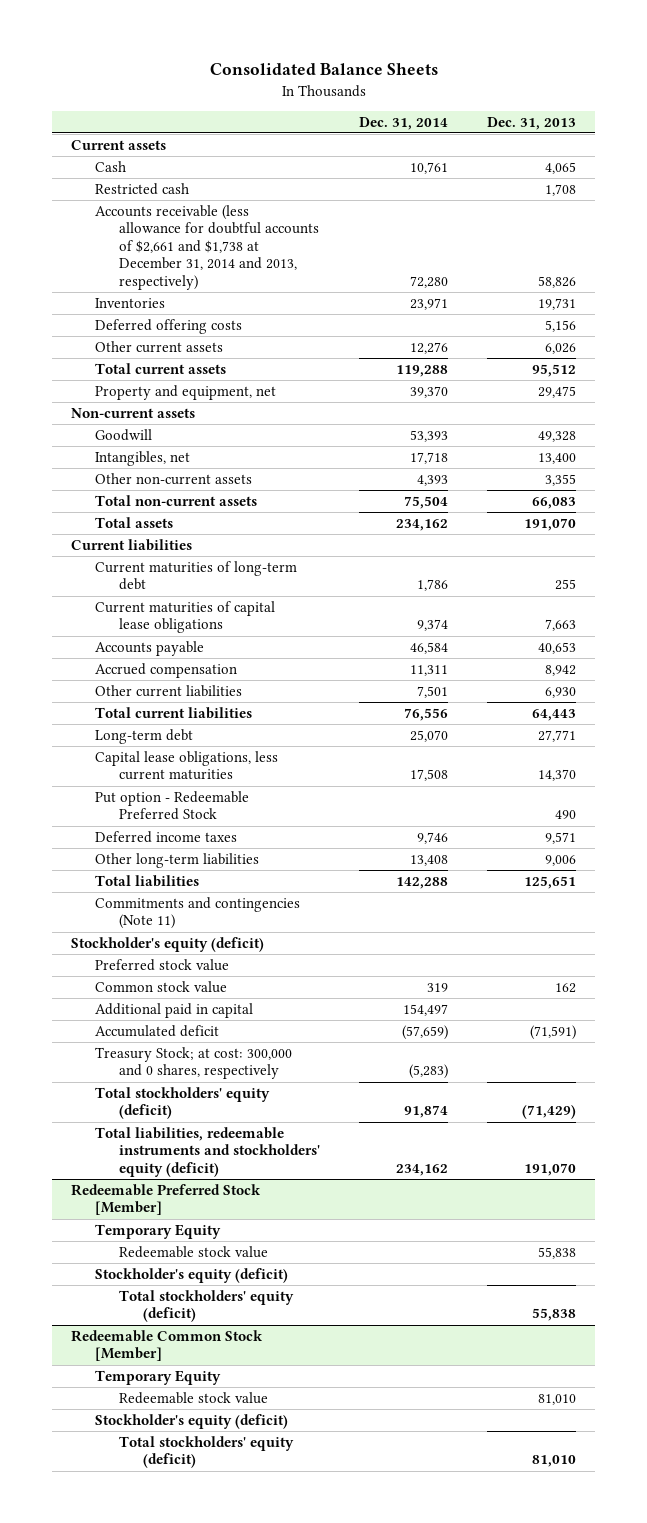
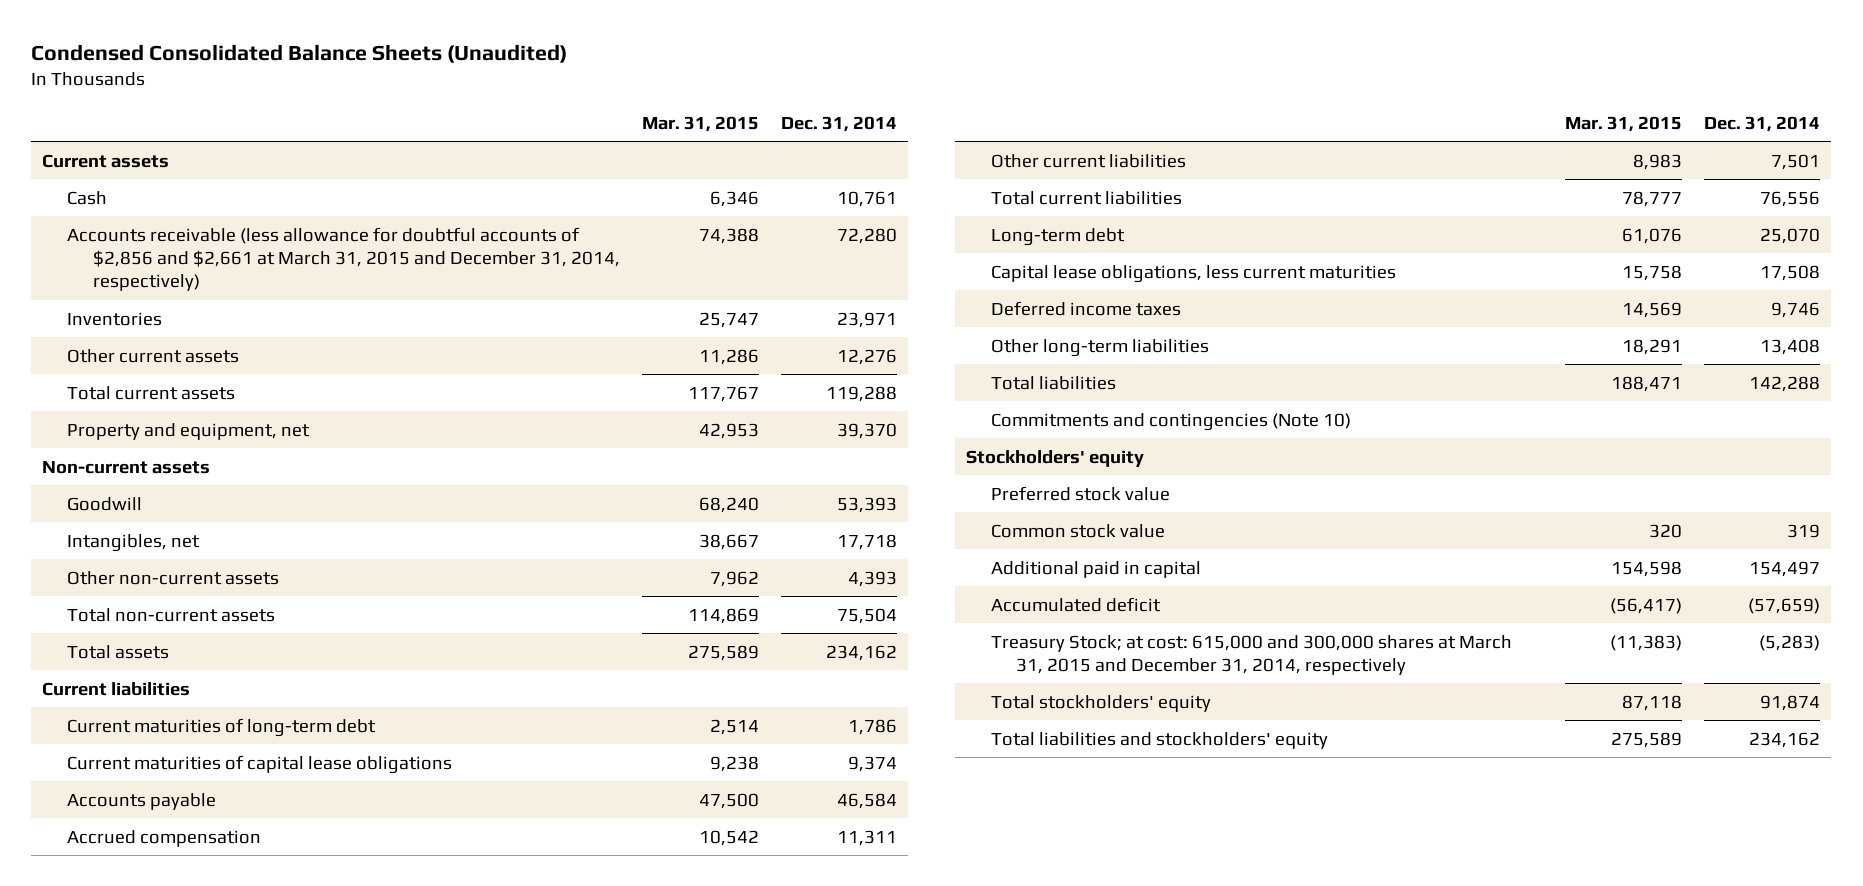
[209,63,438,76] Consolidated Balance Sheets -> [31,44,568,64] Condensed Consolidated Balance Sheets (Unaudited)
[486,116,576,130] Dec. 31, 2013 -> none
none -> [641,115,759,132] Mar. 31, 2015
[95,183,190,196] Restricted cash -> none
[95,205,320,290] Accounts receivable (less allowance for doubtful accounts of $2,661 and $1,738 at December 31, 2014 and 2013, respectively) -> [67,226,620,291] Accounts receivable (less allowance for doubtful accounts of $2,856 and $2,661 at March 31, 2015 and December 31, 2014, respectively)
[95,319,243,335] Deferred offering costs -> none
[95,791,250,821] Put option - Redeemable Preferred Stock -> none
[95,897,301,930] Commitments and contingencies (Note 11) -> [990,412,1351,431] Commitments and contingencies (Note 10)
[71,937,265,953] Stockholder's equity (deficit) -> [965,449,1144,467] Stockholders' equity
[71,1184,262,1216] Redeemable Preferred Stock [Member] -> none
[95,1224,222,1240] Temporary Equity -> none
[119,1246,269,1259] Redeemable stock value -> none
[95,1268,289,1284] Stockholder's equity (deficit) -> none
[119,1290,295,1323] Total stockholders' equity (deficit) -> none
[71,1330,264,1362] Redeemable Common Stock [Member] -> none
[95,1370,222,1386] Temporary Equity -> none
[119,1392,269,1405] Redeemable stock value -> none
[95,1414,289,1430] Stockholder's equity (deficit) -> none
[119,1436,295,1469] Total stockholders' equity (deficit) -> none
[95,1047,293,1080] Treasury Stock; at cost: 300,000 and 0 shares, respectively -> [990,634,1512,675] Treasury Stock; at cost: 615,000 and 300,000 shares at March 31, 2015 and December 31, 2014, respectively
[95,1087,271,1120] Total stockholders' equity (deficit) -> [990,694,1211,712] Total stockholders' equity
[95,1127,321,1177] Total liabilities, redeemable instruments and stockholders' equity (deficit) -> [990,731,1328,749] Total liabilities and stockholders' equity

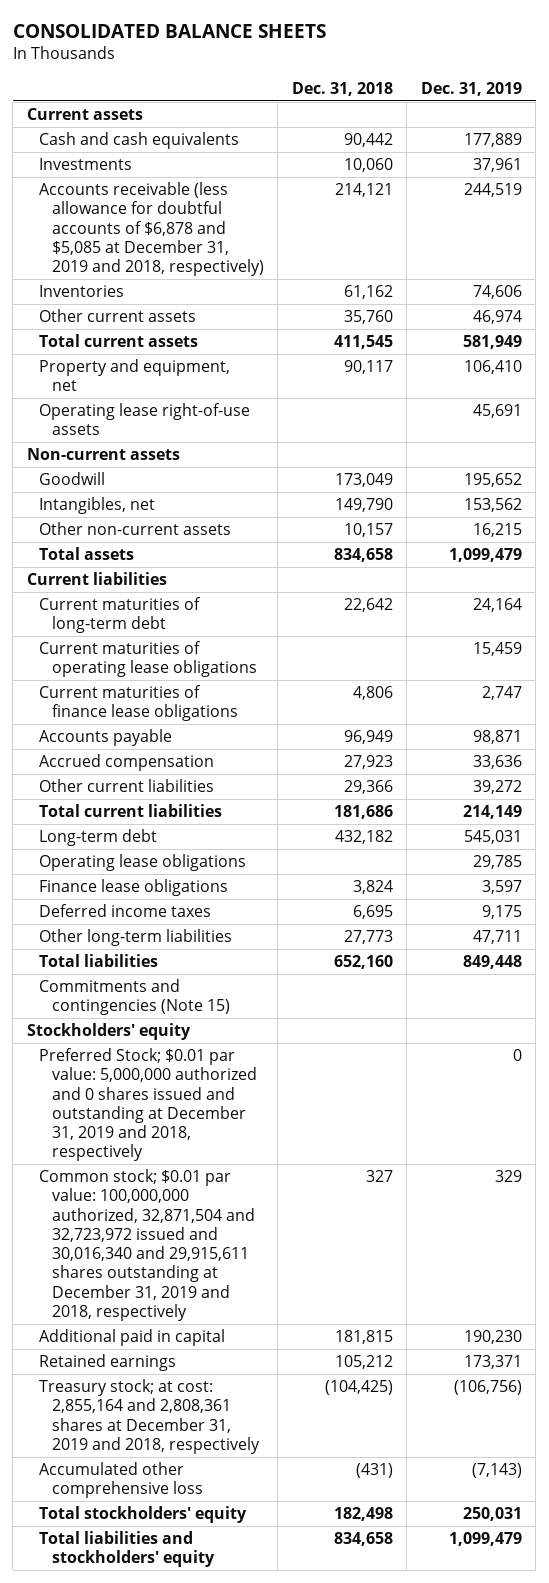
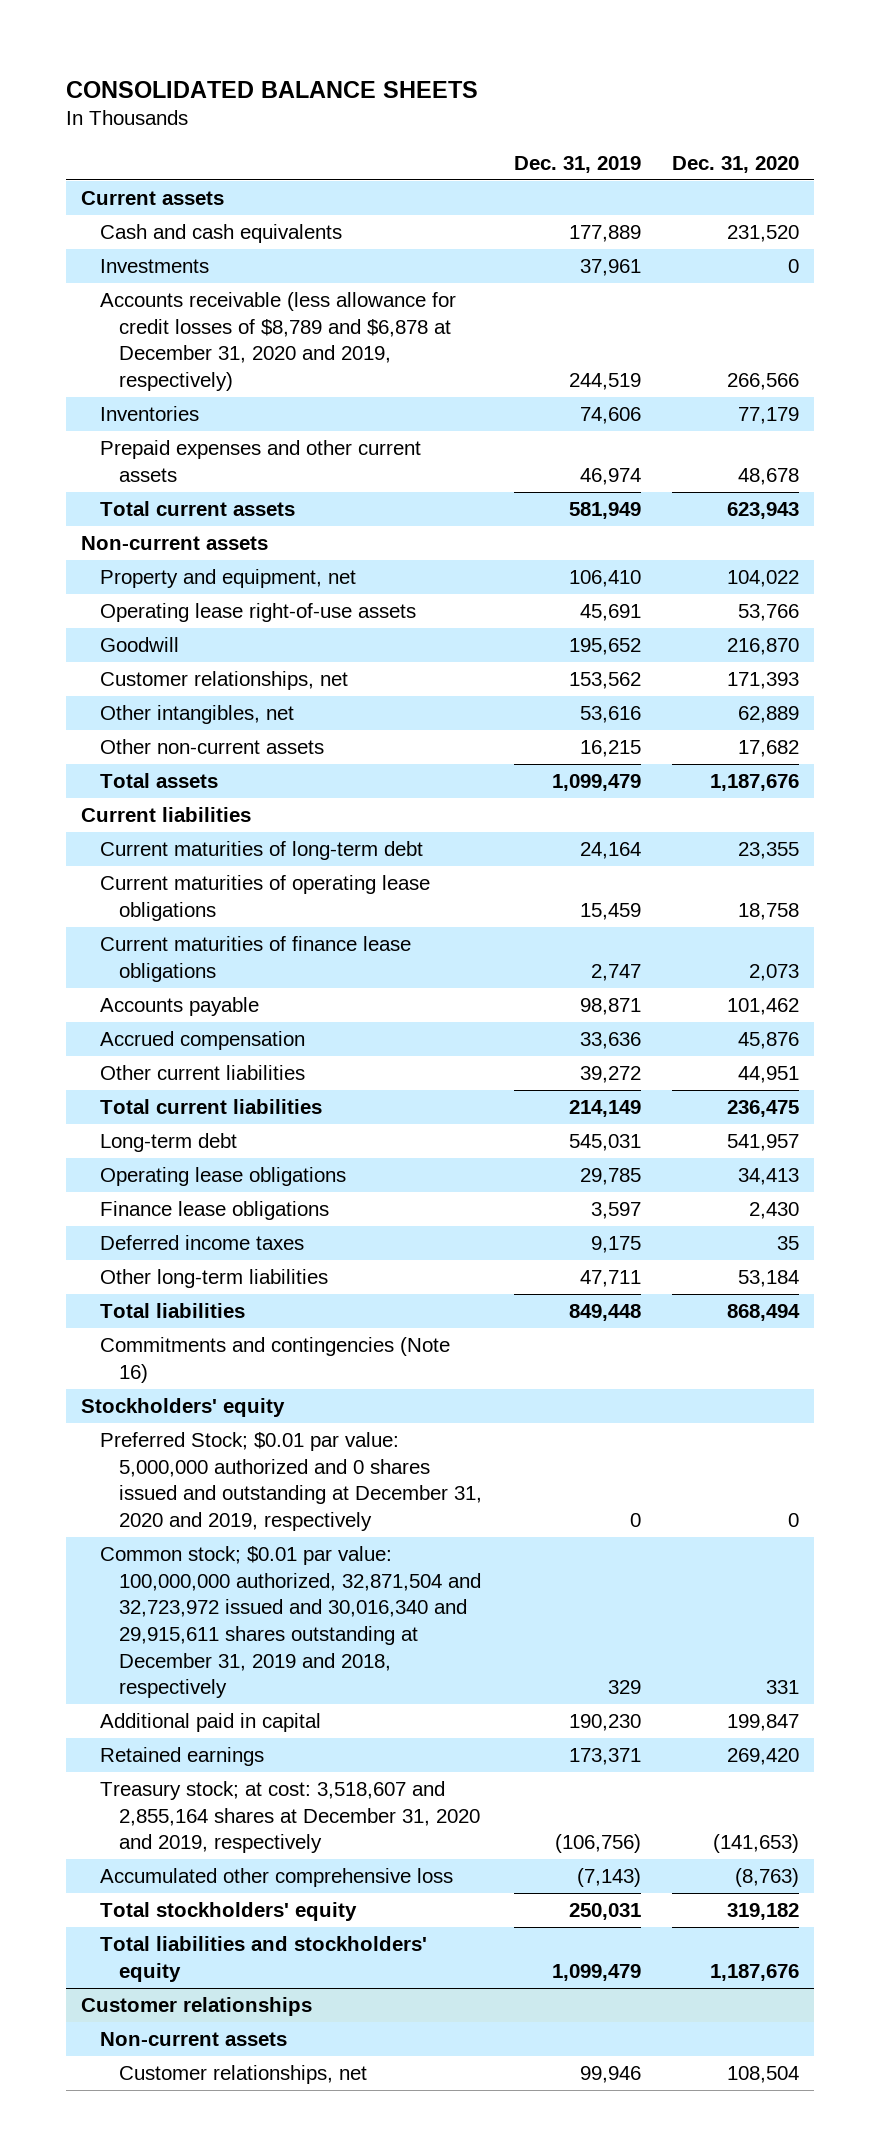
[291,81,393,96] Dec. 31, 2018 -> none
none -> [671,156,799,174] Dec. 31, 2020
[39,182,264,277] Accounts receivable (less allowance for doubtful accounts of $6,878 and $5,085 at December 31, 2019 and 2018, respectively) -> [100,292,457,391] Accounts receivable (less allowance for credit losses of $8,789 and $6,878 at December 31, 2020 and 2019, respectively)
[39,309,197,323] Other current assets -> [100,440,422,482] Prepaid expenses and other current assets
[26,448,180,461] Non-current assets -> [81,536,269,551] Non-current assets
[39,497,156,515] Intangibles, net -> [100,671,349,691] Customer relationships, net
none -> [100,705,295,725] Other intangibles, net
[39,979,230,1016] Commitments and contingencies (Note 15) -> [100,1337,451,1383] Commitments and contingencies (Note 16)
[39,1048,257,1162] Preferred Stock; $0.01 par value: 5,000,000 authorized and 0 shares issued and outstanding at December 31, 2019 and 2018, respectively -> [100,1432,483,1531] Preferred Stock; $0.01 par value: 5,000,000 authorized and 0 shares issued and outstanding at December 31, 2020 and 2019, respectively
[39,1379,260,1454] Treasury stock; at cost: 2,855,164 and 2,808,361 shares at December 31, 2019 and 2018, respectively -> [100,1781,481,1854] Treasury stock; at cost: 3,518,607 and 2,855,164 shares at December 31, 2020 and 2019, respectively
none -> [81,1997,313,2017] Customer relationships
none -> [100,2032,288,2047] Non-current assets
none -> [119,2065,368,2085] Customer relationships, net

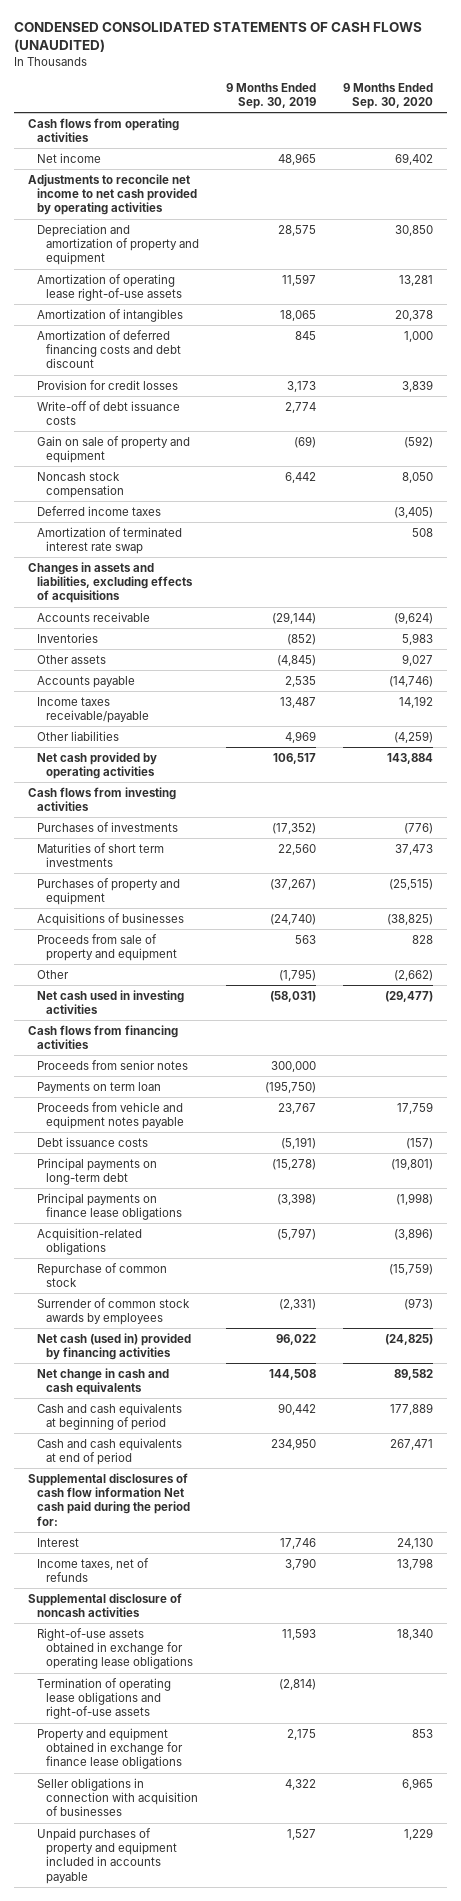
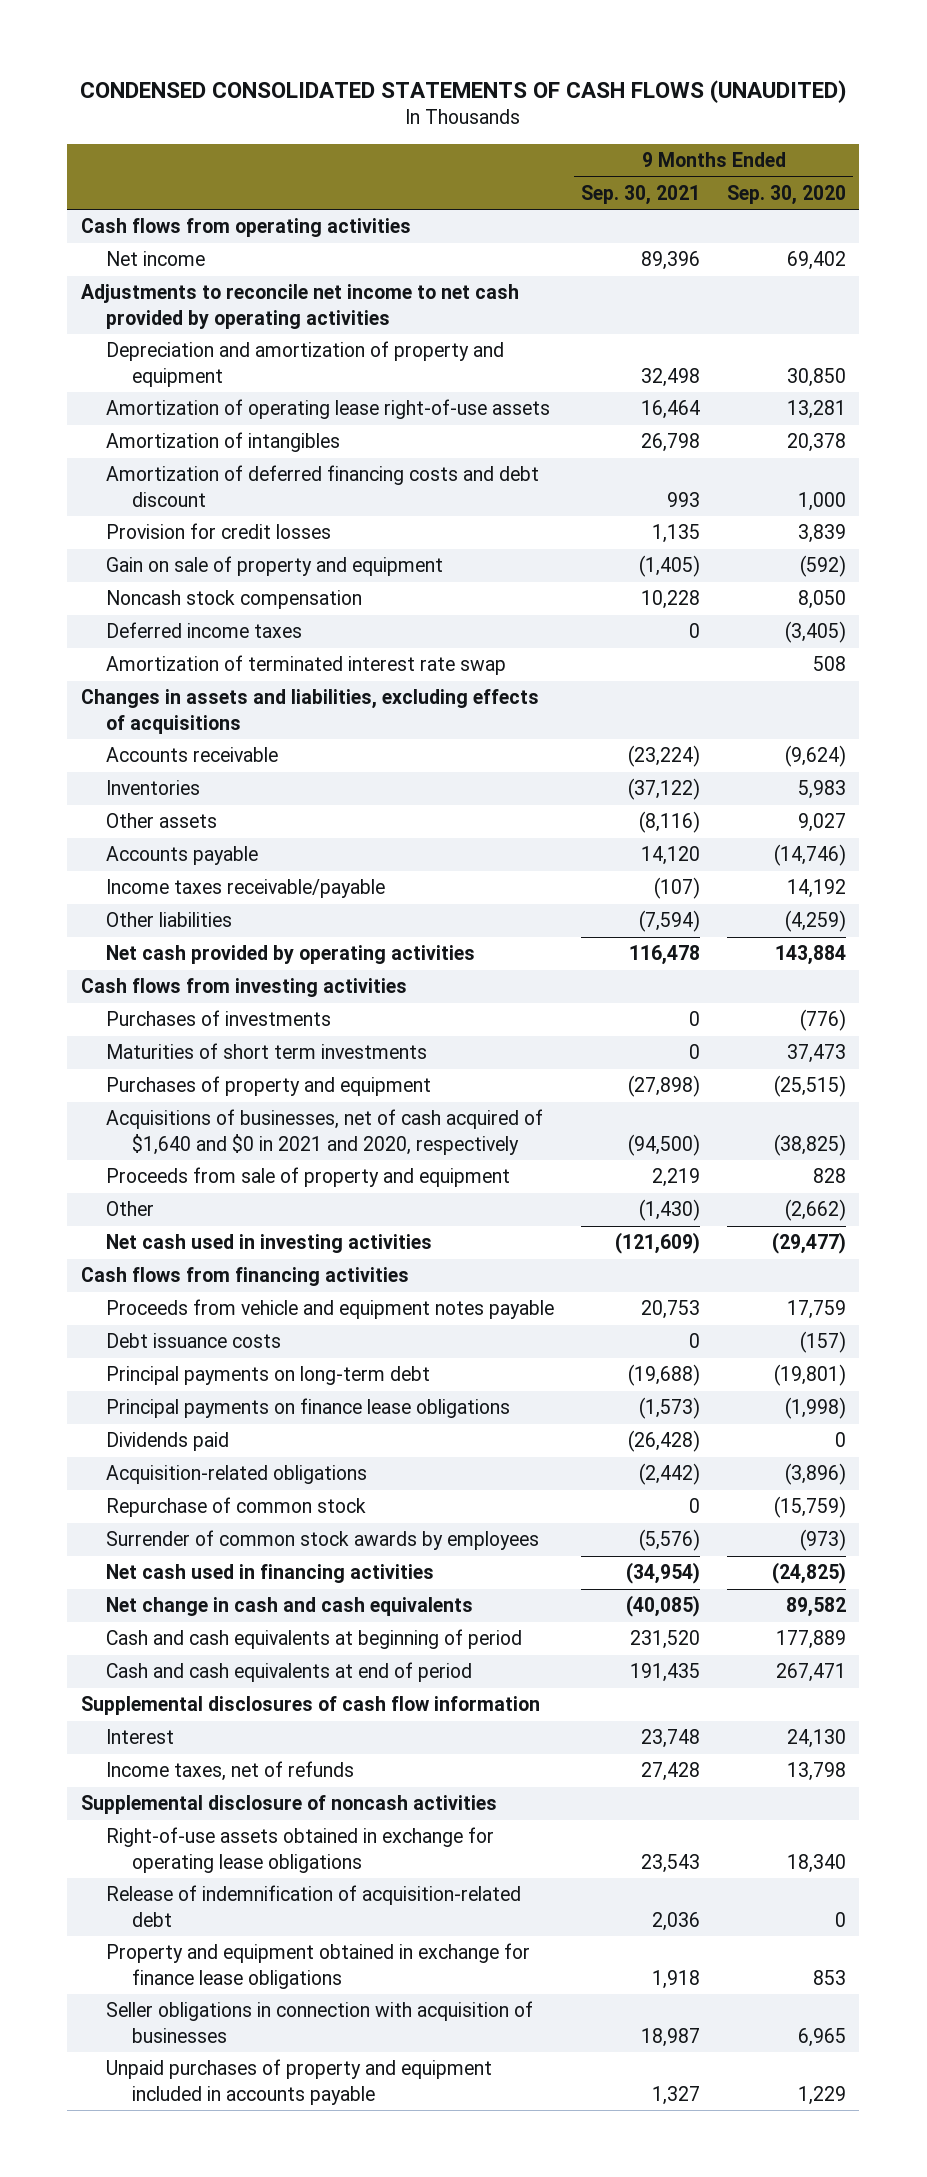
[225,82,316,110] 9 Months Ended Sep. 30, 2019 -> none
none -> [581,184,701,205] Sep. 30, 2021
[36,400,180,426] Write-off of debt issuance costs -> none
[36,912,184,926] Acquisitions of businesses -> [106,1109,544,1155] Acquisitions of businesses, net of cash acquired of $1,640 and $0 in 2021 and 2020, respectively
[36,1059,188,1070] Proceeds from senior notes -> none
[36,1081,161,1093] Payments on term loan -> none
none -> [106,1432,230,1452] Dividends paid
[36,1332,191,1361] Net cash (used in) provided by financing activities -> [106,1564,435,1584] Net cash used in financing activities
[27,1472,190,1526] Supplemental disclosures of cash flow information Net cash paid during the period for: -> [80,1696,540,1716] Supplemental disclosures of cash flow information
[36,1677,171,1720] Termination of operating lease obligations and right-of-use assets -> none
none -> [106,1885,522,1927] Release of indemnification of acquisition-related debt

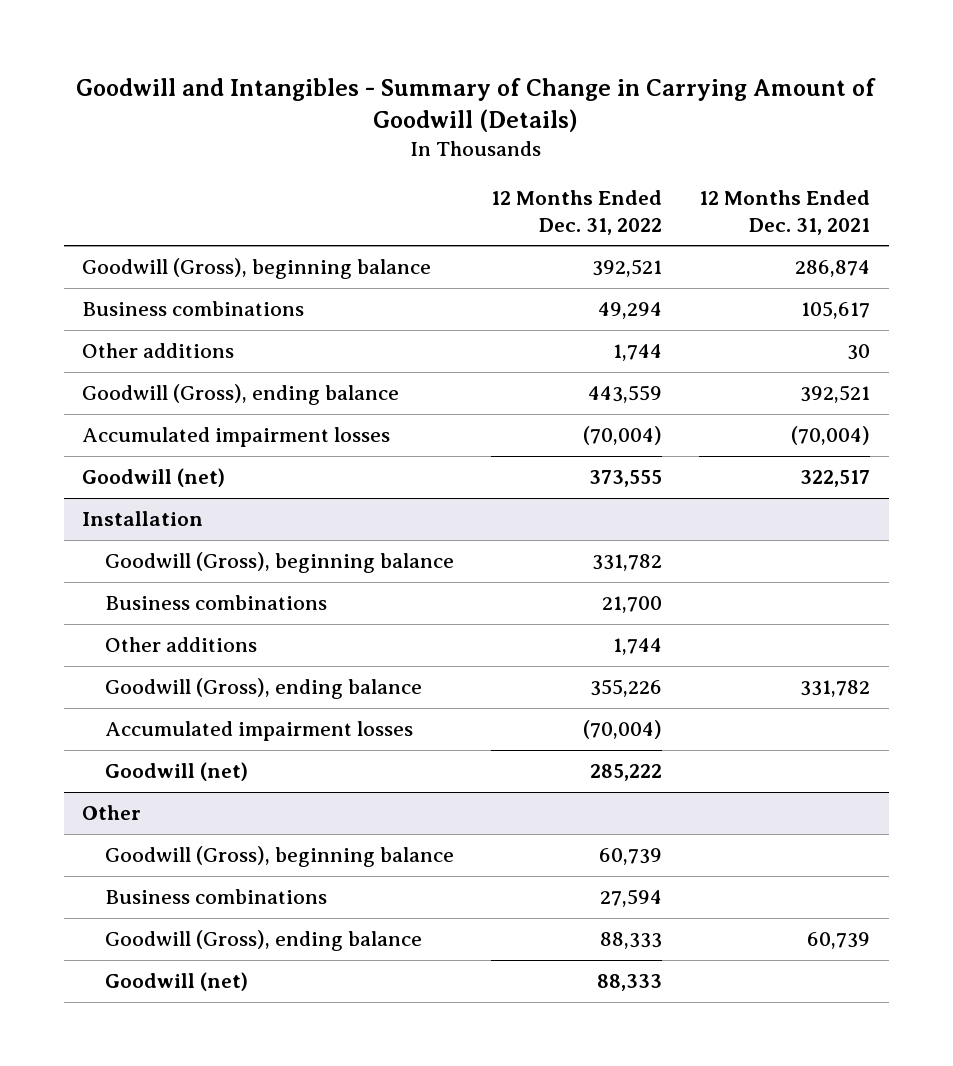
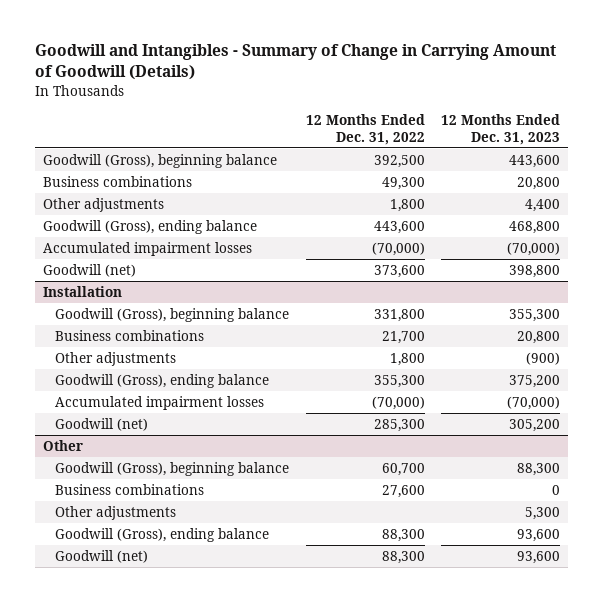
[699,189,871,235] 12 Months Ended Dec. 31, 2021 -> none
none -> [440,114,560,145] 12 Months Ended Dec. 31, 2023
[592,258,663,277] 392,521 -> [373,154,425,168] 392,500
[598,301,663,319] 49,294 -> [381,176,425,190] 49,300
[82,342,235,358] Other additions -> [42,197,164,212] Other adjustments
[613,343,663,361] 1,744 -> [389,198,425,212] 1,800
[588,384,663,403] 443,559 -> [373,220,425,234] 443,600
[583,425,663,445] (70,004) -> [371,241,425,256] (70,000)
[589,469,663,487] 373,555 -> [373,264,425,278] 373,600
[592,553,663,571] 331,782 -> [373,308,425,322] 331,800
[105,636,258,652] Other additions -> [55,351,177,366] Other adjustments
[613,637,663,655] 1,744 -> [389,352,425,366] 1,800
[590,678,663,697] 355,226 -> [373,374,425,388] 355,300
[583,719,663,739] (70,004) -> [371,395,425,410] (70,000)
[590,763,663,781] 285,222 -> [373,418,425,432] 285,300
[599,847,663,865] 60,739 -> [381,462,425,476] 60,700
[600,888,663,907] 27,594 -> [381,484,425,498] 27,600
none -> [55,505,177,520] Other adjustments
[600,931,663,949] 88,333 -> [381,528,425,542] 88,300
[597,973,663,991] 88,333 -> [381,550,425,564] 88,300

